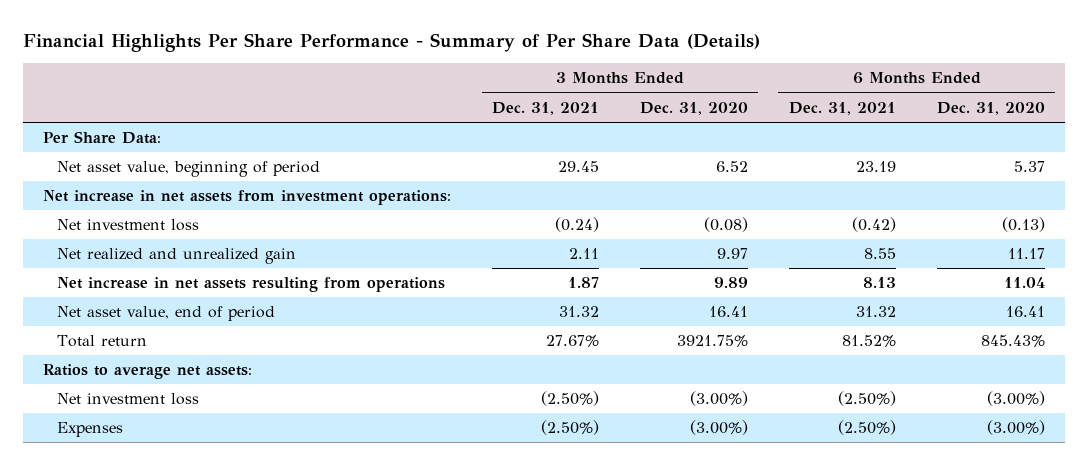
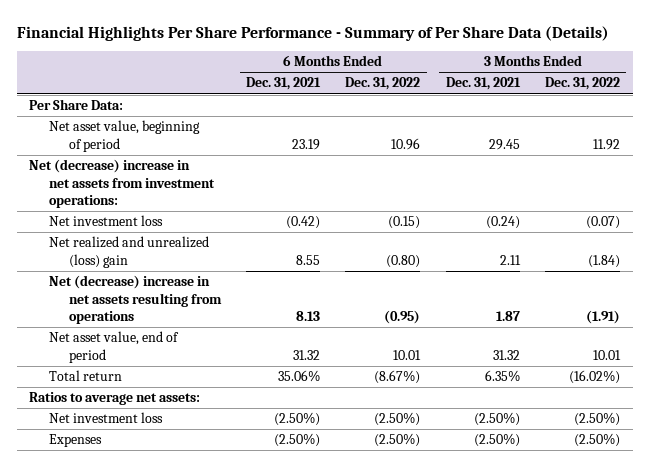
[639,101,748,115] Dec. 31, 2020 -> none
[936,101,1045,115] Dec. 31, 2020 -> none
none -> [345,77,421,91] Dec. 31, 2022
none -> [544,77,620,91] Dec. 31, 2022
[42,190,451,206] Net increase in net assets from investment operations: -> [29,159,215,209] Net (decrease) increase in net assets from investment operations:
[56,248,296,265] Net realized and unrealized gain -> [48,236,209,268] Net realized and unrealized (loss) gain
[56,277,445,293] Net increase in net assets resulting from operations -> [48,275,222,325] Net (decrease) increase in net assets resulting from operations
[545,335,599,348] 27.67% -> [484,370,520,383] 6.35%
[841,335,896,348] 81.52% -> [277,370,320,383] 35.06%

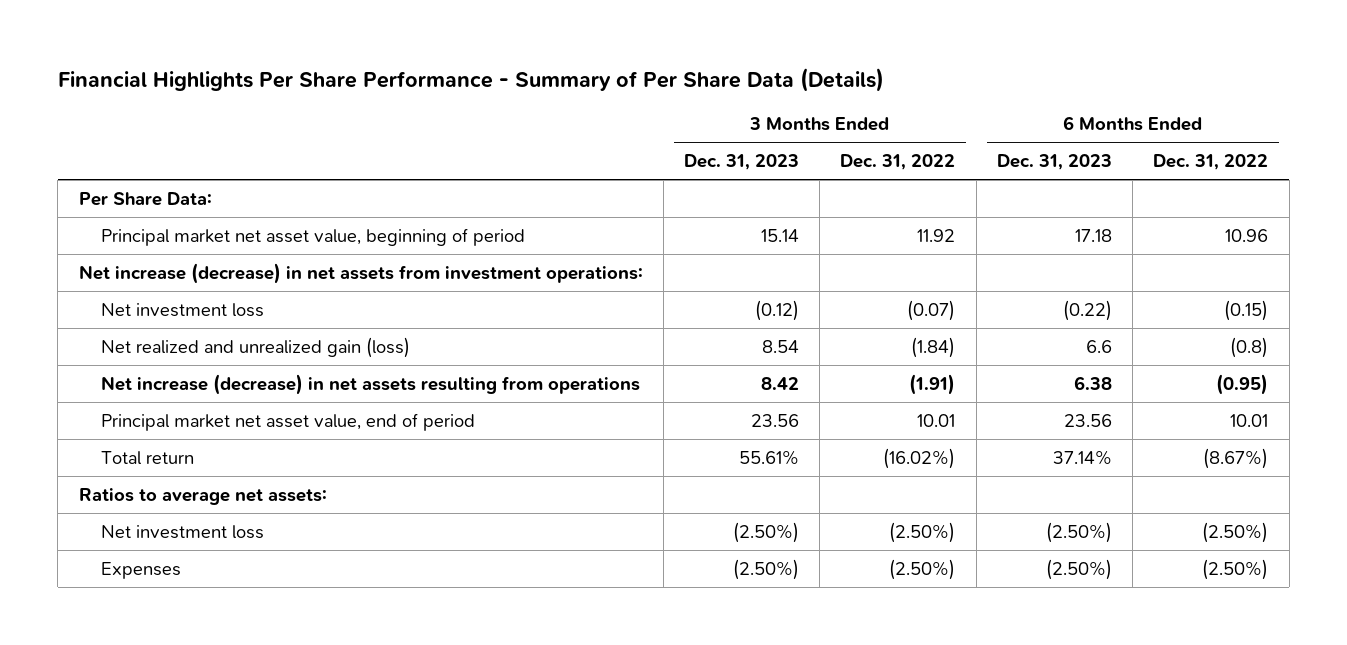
[245,77,321,91] Dec. 31, 2021 -> none
[445,77,521,91] Dec. 31, 2021 -> none
none -> [684,153,800,170] Dec. 31, 2023
none -> [996,153,1112,170] Dec. 31, 2023
[48,120,200,152] Net asset value, beginning of period -> [101,227,526,246] Principal market net asset value, beginning of period
[29,159,215,209] Net (decrease) increase in net assets from investment operations: -> [78,262,643,284] Net increase (decrease) in net assets from investment operations:
[48,236,209,268] Net realized and unrealized (loss) gain -> [101,336,411,358] Net realized and unrealized gain (loss)
[386,254,421,268] (0.80) -> [1230,336,1269,358] (0.8)
[48,275,222,325] Net (decrease) increase in net assets resulting from operations -> [101,373,641,395] Net increase (decrease) in net assets resulting from operations
[48,331,179,363] Net asset value, end of period -> [101,412,476,431] Principal market net asset value, end of period

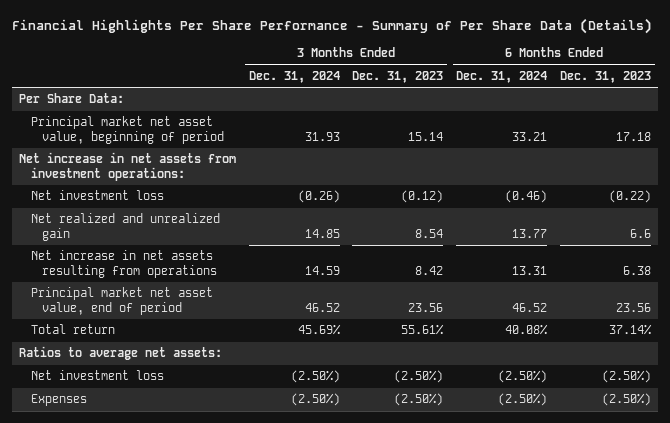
[840,153,956,170] Dec. 31, 2022 -> none
[1153,153,1269,170] Dec. 31, 2022 -> none
none -> [248,70,340,83] Dec. 31, 2024
none -> [456,70,548,83] Dec. 31, 2024
[78,262,643,284] Net increase (decrease) in net assets from investment operations: -> [18,152,236,181] Net increase in net assets from investment operations:
[101,336,411,358] Net realized and unrealized gain (loss) -> [30,213,220,241] Net realized and unrealized gain
[101,373,641,395] Net increase (decrease) in net assets resulting from operations -> [30,250,218,278] Net increase in net assets resulting from operations

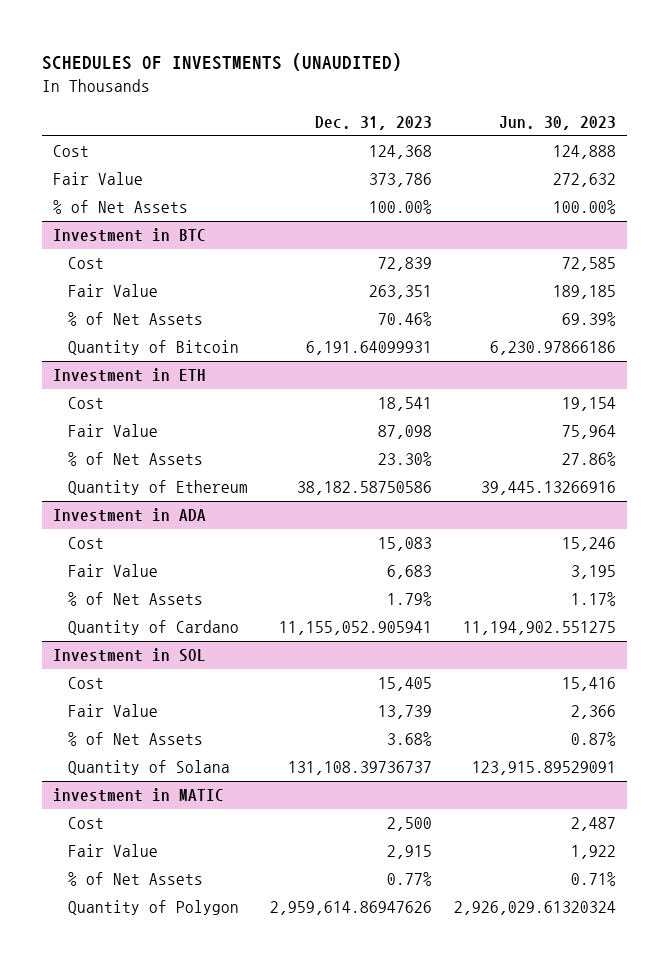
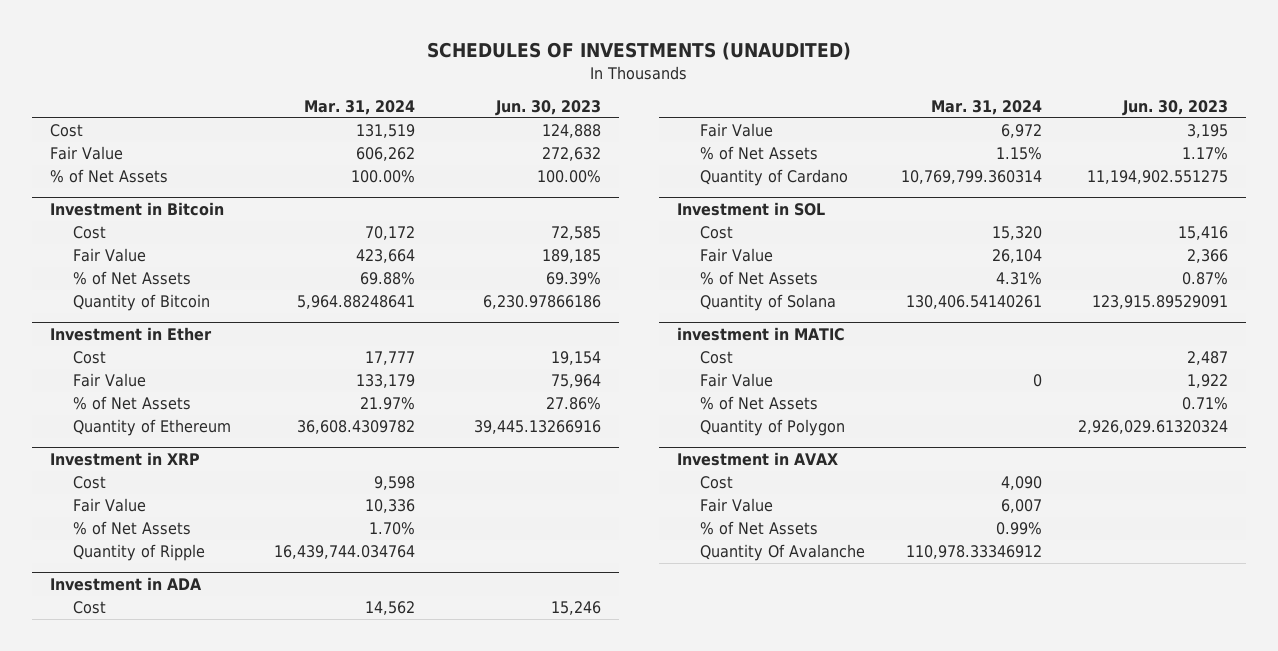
[315,116,433,131] Dec. 31, 2023 -> none
none -> [303,100,415,116] Mar. 31, 2024
[53,228,207,243] Investment in BTC -> [49,201,224,216] Investment in Bitcoin
[53,368,207,383] Investment in ETH -> [49,326,212,341] Investment in Ether
none -> [49,451,200,466] Investment in XRP
none -> [73,476,107,490] Cost
none -> [73,498,147,513] Fair Value
none -> [73,521,192,536] % of Net Assets
none -> [73,544,206,562] Quantity of Ripple
none -> [676,451,838,466] Investment in AVAX
none -> [700,476,734,490] Cost
none -> [700,498,774,513] Fair Value
none -> [700,521,819,536] % of Net Assets
none -> [700,544,866,562] Quantity Of Avalanche

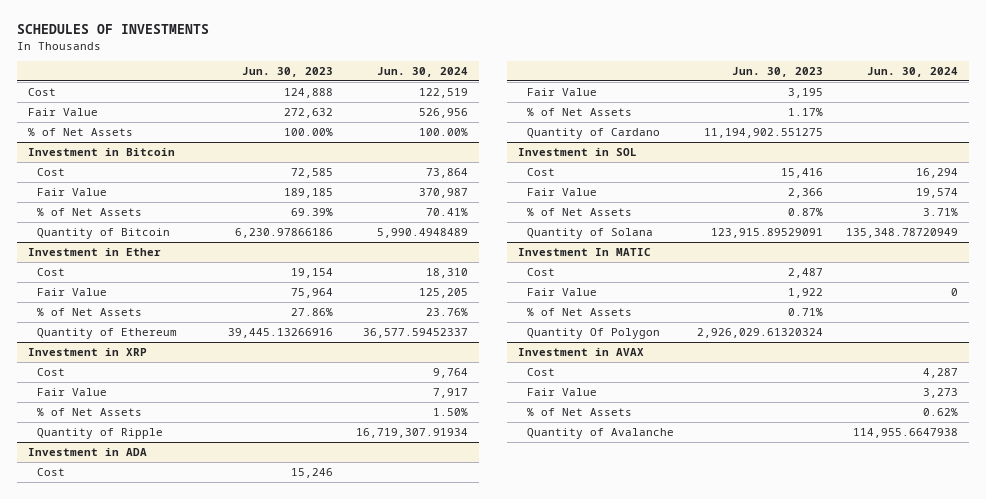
[426,41,851,60] SCHEDULES OF INVESTMENTS (UNAUDITED) -> [17,24,210,35] SCHEDULES OF INVESTMENTS
[303,100,415,116] Mar. 31, 2024 -> none
none -> [376,66,468,77] Jun. 30, 2024
[676,326,845,341] investment in MATIC -> [518,247,652,256] Investment In MATIC
[700,419,846,437] Quantity of Polygon -> [527,327,661,339] Quantity Of Polygon
[700,544,866,562] Quantity Of Avalanche -> [527,427,675,439] Quantity of Avalanche

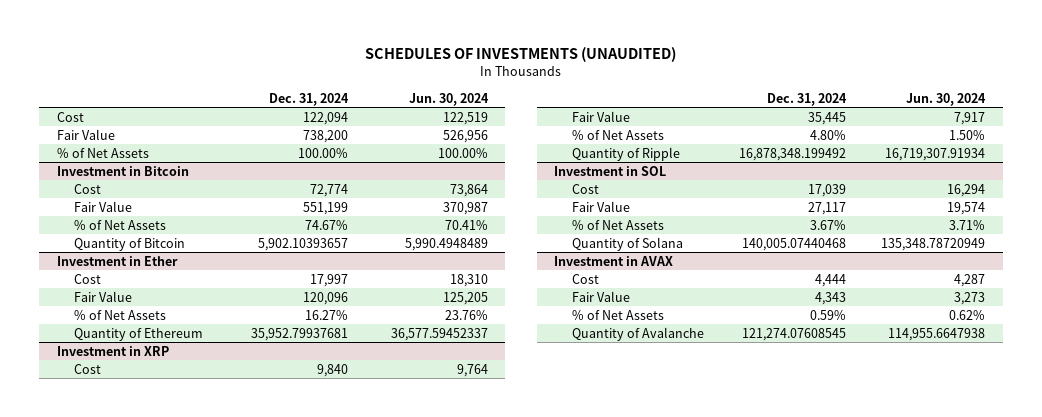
[17,24,210,35] SCHEDULES OF INVESTMENTS -> [365,47,677,63] SCHEDULES OF INVESTMENTS (UNAUDITED)
[241,66,333,77] Jun. 30, 2023 -> none
none -> [269,92,350,106] Dec. 31, 2024
[28,447,148,456] Investment in ADA -> none
[37,467,66,476] Cost -> none
[527,87,598,96] Fair Value -> none
[527,107,633,116] % of Net Assets -> none
[527,127,661,139] Quantity of Cardano -> none
[518,247,652,256] Investment In MATIC -> none
[527,267,556,276] Cost -> none
[527,287,598,296] Fair Value -> none
[527,307,633,316] % of Net Assets -> none
[527,327,661,339] Quantity Of Polygon -> none

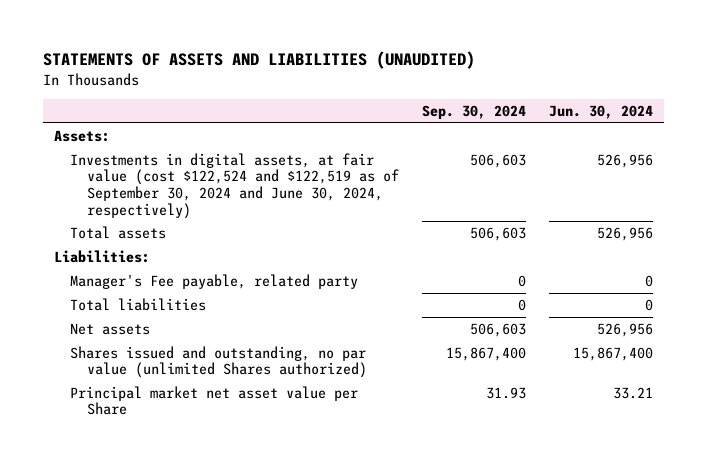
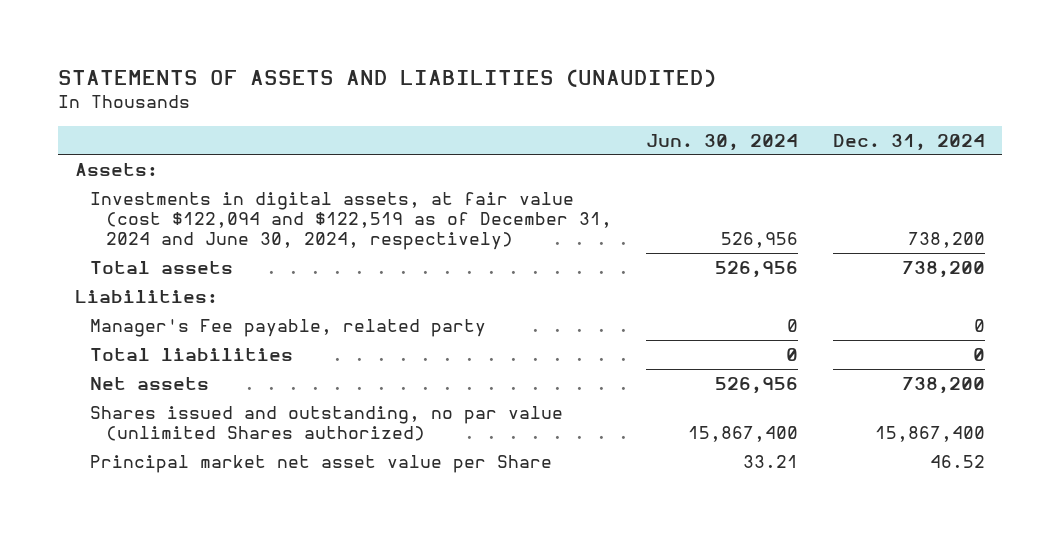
[421,104,526,119] Sep. 30, 2024 -> none
none -> [832,133,985,151] Dec. 31, 2024
[70,152,399,219] Investments in digital assets, at fair value (cost $122,524 and $122,519 as of September 30, 2024 and June 30, 2024, respectively) -> [90,191,613,251] Investments in digital assets, at fair value (cost $122,094 and $122,519 as of December 31, 2024 and June 30, 2024, respectively)

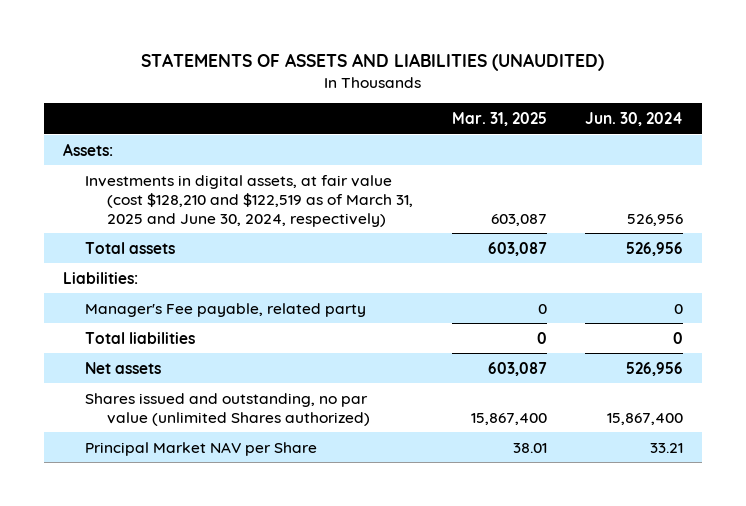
[832,133,985,151] Dec. 31, 2024 -> none
none -> [451,112,547,127] Mar. 31, 2025
[90,191,613,251] Investments in digital assets, at fair value (cost $122,094 and $122,519 as of December 31, 2024 and June 30, 2024, respectively) -> [85,174,414,227] Investments in digital assets, at fair value (cost $128,210 and $122,519 as of March 31, 2025 and June 30, 2024, respectively)
[90,454,553,473] Principal market net asset value per Share -> [85,441,318,456] Principal Market NAV per Share

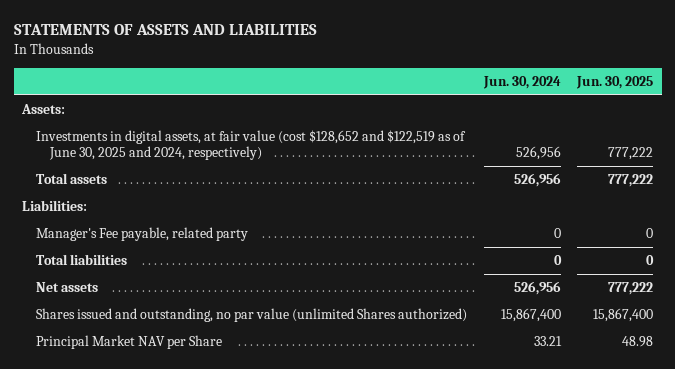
[141,53,605,72] STATEMENTS OF ASSETS AND LIABILITIES (UNAUDITED) -> [13,24,317,36] STATEMENTS OF ASSETS AND LIABILITIES
[451,112,547,127] Mar. 31, 2025 -> none
none -> [576,76,654,90] Jun. 30, 2025
[85,174,414,227] Investments in digital assets, at fair value (cost $128,210 and $122,519 as of March 31, 2025 and June 30, 2024, respectively) -> [35,130,466,161] Investments in digital assets, at fair value (cost $128,652 and $122,519 as of June 30, 2025 and 2024, respectively)

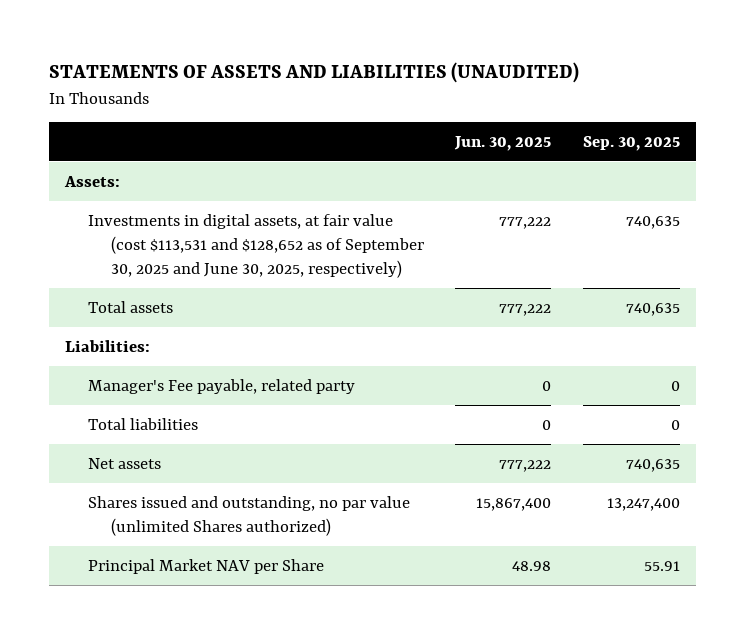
[13,24,317,36] STATEMENTS OF ASSETS AND LIABILITIES -> [49,62,580,84] STATEMENTS OF ASSETS AND LIABILITIES (UNAUDITED)
[482,76,561,90] Jun. 30, 2024 -> none
none -> [583,136,681,152] Sep. 30, 2025
[35,130,466,161] Investments in digital assets, at fair value (cost $128,652 and $122,519 as of June 30, 2025 and 2024, respectively) -> [87,213,424,279] Investments in digital assets, at fair value (cost $113,531 and $128,652 as of September 30, 2025 and June 30, 2025, respectively)

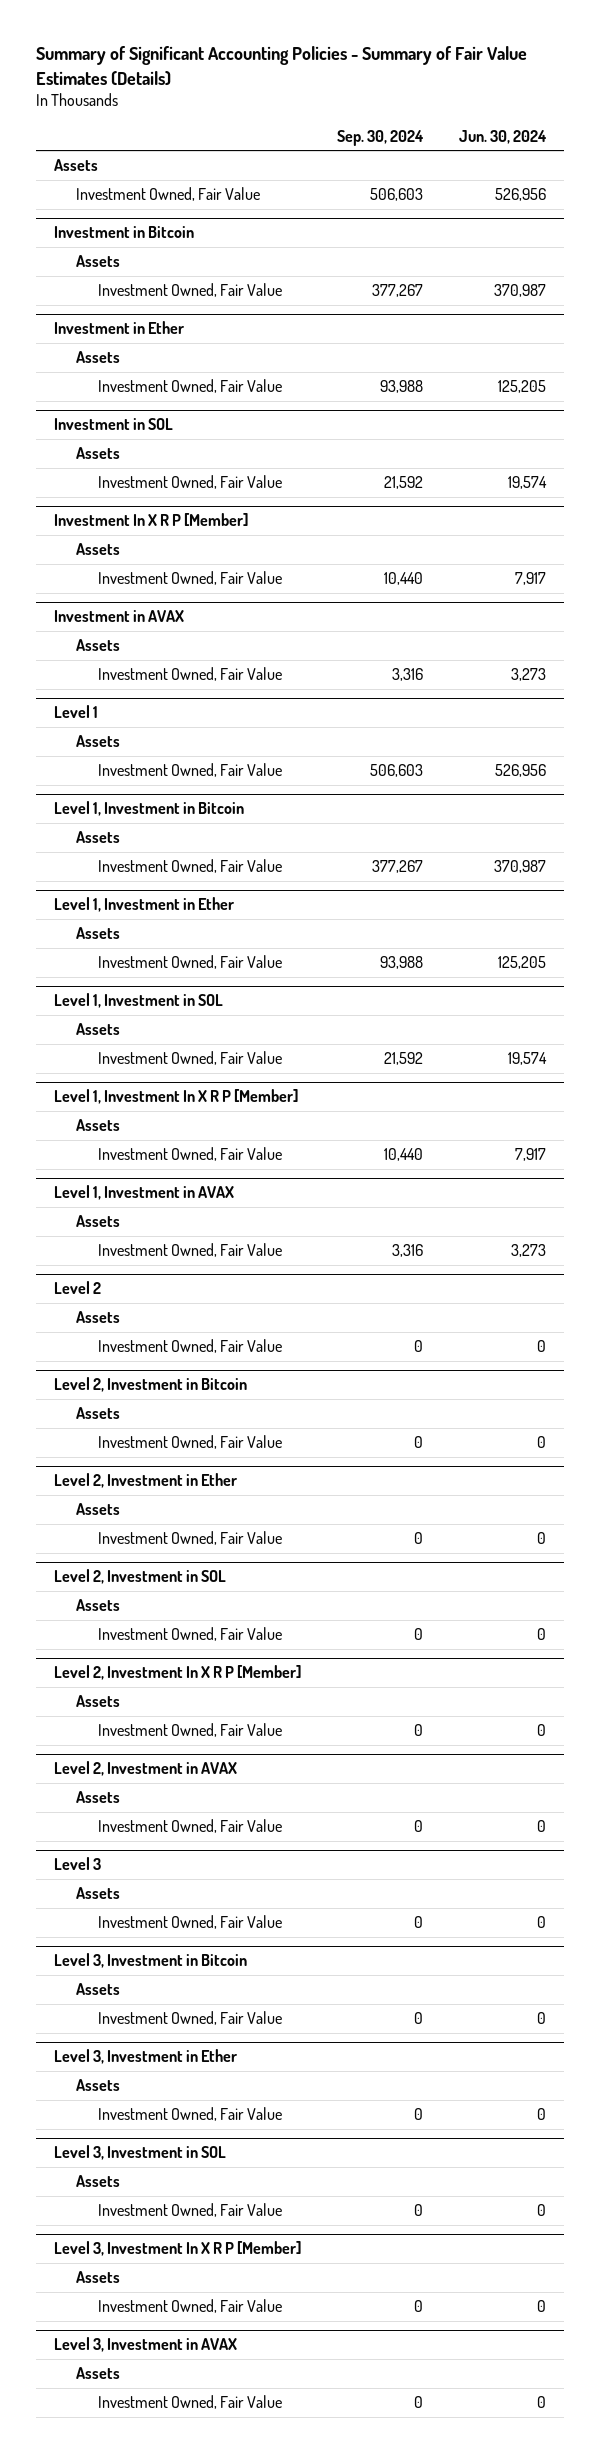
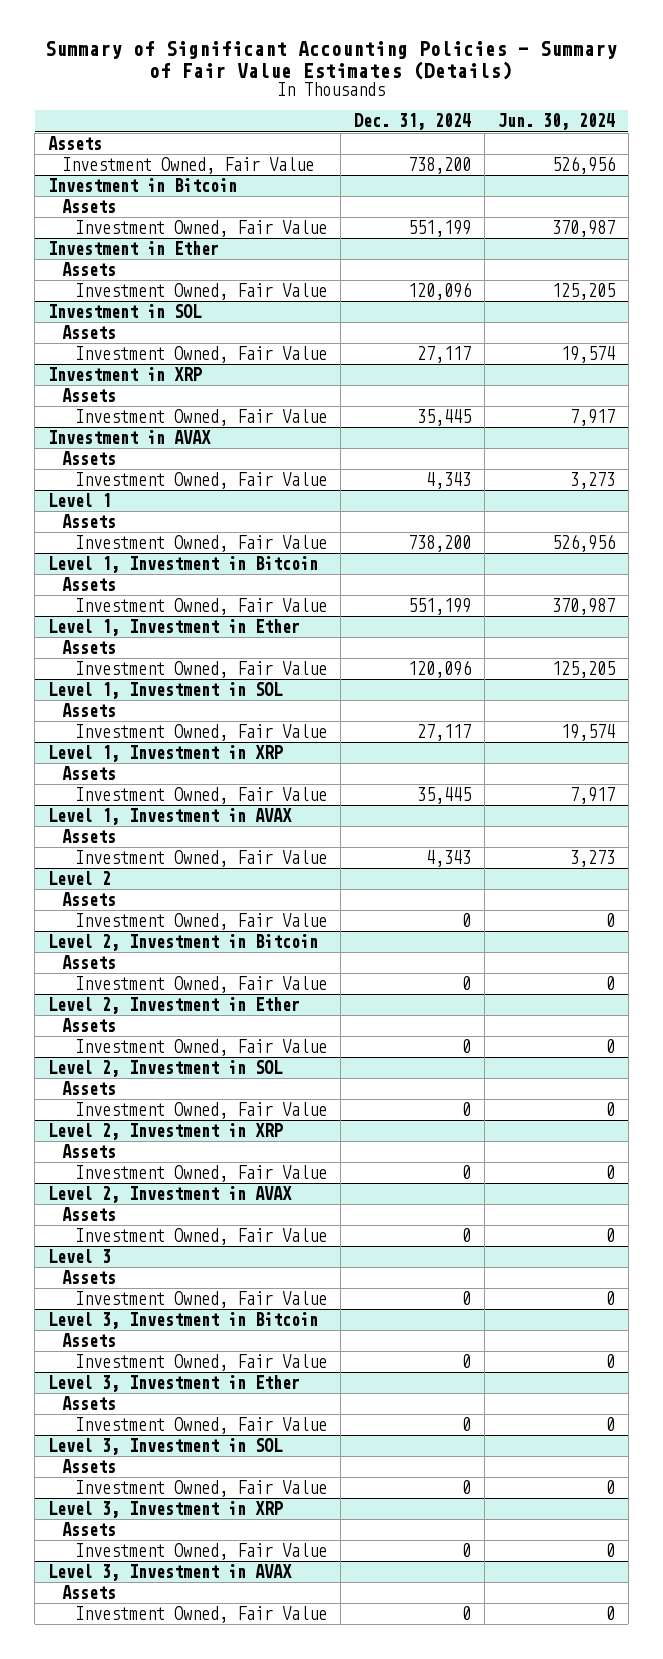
[337,129,425,146] Sep. 30, 2024 -> none
none -> [354,113,472,131] Dec. 31, 2024
[53,513,248,527] Investment In X R P [Member] -> [48,367,203,382] Investment in XRP
[53,1089,298,1105] Level 1, Investment In X R P [Member] -> none
none -> [48,745,284,763] Level 1, Investment in XRP
[53,1665,301,1681] Level 2, Investment In X R P [Member] -> none
none -> [48,1123,284,1141] Level 2, Investment in XRP
[53,2241,301,2257] Level 3, Investment In X R P [Member] -> none
none -> [48,1501,284,1519] Level 3, Investment in XRP

